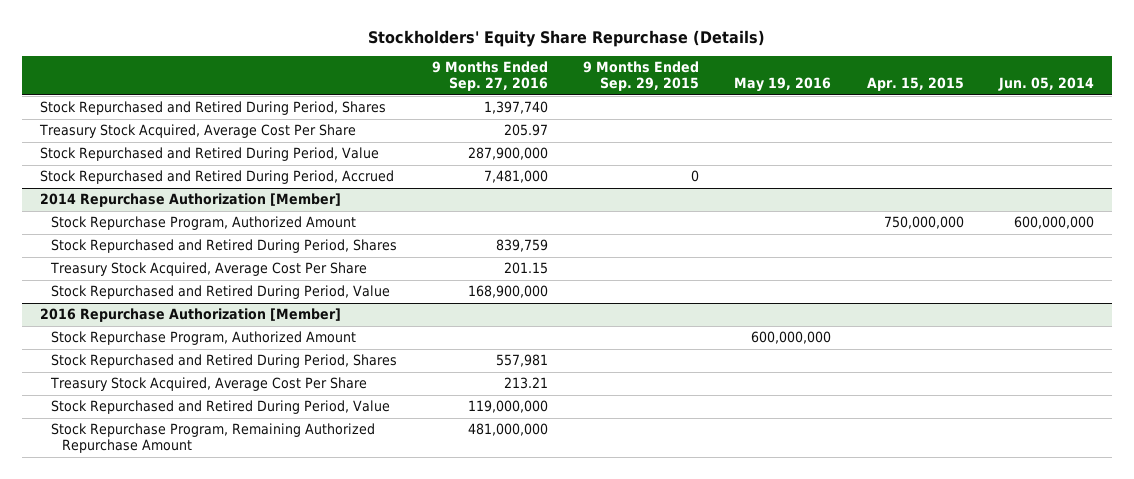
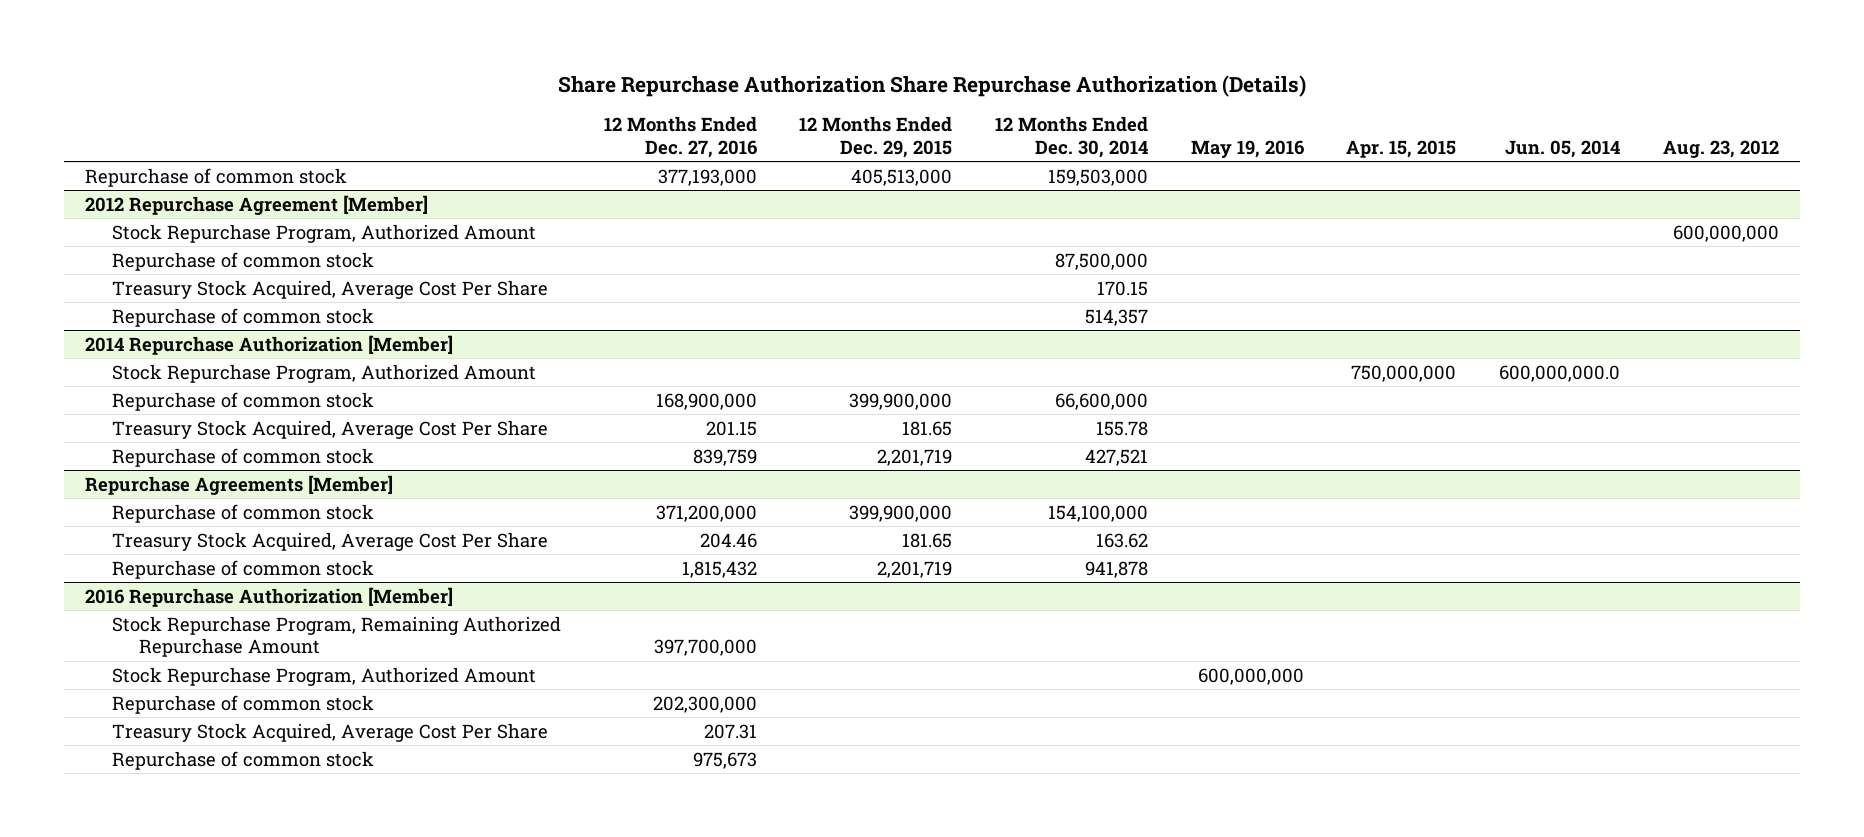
[367,29,765,47] Stockholders' Equity Share Repurchase (Details) -> [557,75,1306,98] Share Repurchase Authorization Share Repurchase Authorization (Details)
[431,61,548,92] 9 Months Ended Sep. 27, 2016 -> none
[583,61,700,92] 9 Months Ended Sep. 29, 2015 -> none
none -> [603,116,757,159] 12 Months Ended Dec. 27, 2016
none -> [799,116,953,159] 12 Months Ended Dec. 29, 2015
none -> [994,116,1148,159] 12 Months Ended Dec. 30, 2014
none -> [1662,140,1779,159] Aug. 23, 2012
[39,101,386,116] Stock Repurchased and Retired During Period, Shares -> none
[38,124,356,139] Treasury Stock Acquired, Average Cost Per Share -> none
[39,170,394,185] Stock Repurchased and Retired During Period, Accrued -> none
[39,147,379,162] Stock Repurchased and Retired During Period, Value -> [85,167,348,187] Repurchase of common stock
none -> [85,194,429,215] 2012 Repurchase Agreement [Member]
none -> [112,223,537,243] Stock Repurchase Program, Authorized Amount
none -> [112,251,375,271] Repurchase of common stock
none -> [112,279,549,299] Treasury Stock Acquired, Average Cost Per Share
none -> [112,307,375,327] Repurchase of common stock
[50,239,397,254] Stock Repurchased and Retired During Period, Shares -> none
[1013,216,1094,230] 600,000,000 -> [1498,364,1620,382] 600,000,000.0
none -> [112,391,375,411] Repurchase of common stock
[50,285,390,300] Stock Repurchased and Retired During Period, Value -> none
none -> [112,447,375,467] Repurchase of common stock
none -> [85,474,394,495] Repurchase Agreements [Member]
none -> [112,503,375,523] Repurchase of common stock
none -> [112,531,549,551] Treasury Stock Acquired, Average Cost Per Share
none -> [112,559,375,579] Repurchase of common stock
[50,423,375,454] Stock Repurchase Program, Remaining Authorized Repurchase Amount -> [112,615,562,658] Stock Repurchase Program, Remaining Authorized Repurchase Amount
[50,354,397,369] Stock Repurchased and Retired During Period, Shares -> none
none -> [112,694,375,714] Repurchase of common stock
[50,400,390,415] Stock Repurchased and Retired During Period, Value -> none
none -> [112,750,375,770] Repurchase of common stock

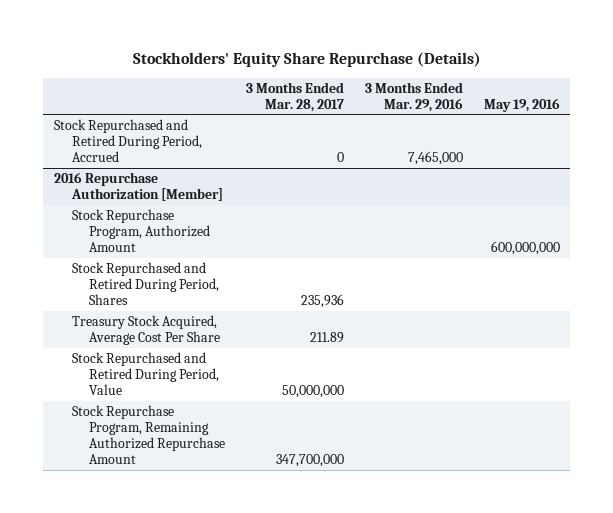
[557,75,1306,98] Share Repurchase Authorization Share Repurchase Authorization (Details) -> [132,52,481,68] Stockholders' Equity Share Repurchase (Details)
[603,116,757,159] 12 Months Ended Dec. 27, 2016 -> none
[799,116,953,159] 12 Months Ended Dec. 29, 2015 -> none
[994,116,1148,159] 12 Months Ended Dec. 30, 2014 -> none
[1346,140,1457,159] Apr. 15, 2015 -> none
[1504,140,1620,159] Jun. 05, 2014 -> none
[1662,140,1779,159] Aug. 23, 2012 -> none
none -> [246,81,345,112] 3 Months Ended Mar. 28, 2017
none -> [364,81,463,112] 3 Months Ended Mar. 29, 2016
[85,167,348,187] Repurchase of common stock -> none
[85,194,429,215] 2012 Repurchase Agreement [Member] -> none
[112,223,537,243] Stock Repurchase Program, Authorized Amount -> none
[112,251,375,271] Repurchase of common stock -> none
[112,279,549,299] Treasury Stock Acquired, Average Cost Per Share -> none
[112,307,375,327] Repurchase of common stock -> none
[85,334,454,355] 2014 Repurchase Authorization [Member] -> none
[112,363,537,383] Stock Repurchase Program, Authorized Amount -> none
[112,391,375,411] Repurchase of common stock -> none
[112,419,549,439] Treasury Stock Acquired, Average Cost Per Share -> none
[112,447,375,467] Repurchase of common stock -> none
[85,474,394,495] Repurchase Agreements [Member] -> none
[112,503,375,523] Repurchase of common stock -> none
[112,531,549,551] Treasury Stock Acquired, Average Cost Per Share -> none
[112,559,375,579] Repurchase of common stock -> none
none -> [53,118,202,162] Stock Repurchased and Retired During Period, Accrued
[112,694,375,714] Repurchase of common stock -> none
none -> [71,261,220,305] Stock Repurchased and Retired During Period, Shares
[112,750,375,770] Repurchase of common stock -> none
none -> [71,351,220,395] Stock Repurchased and Retired During Period, Value
[112,615,562,658] Stock Repurchase Program, Remaining Authorized Repurchase Amount -> [71,404,226,465] Stock Repurchase Program, Remaining Authorized Repurchase Amount

